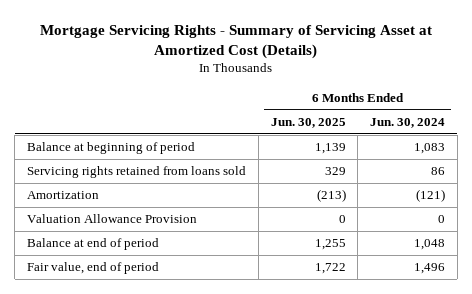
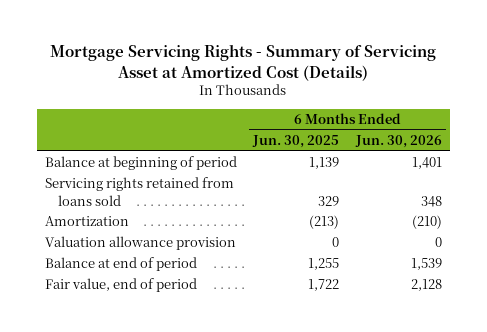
[370,117,446,128] Jun. 30, 2024 -> none
none -> [355,135,443,149] Jun. 30, 2026
[27,214,198,224] Valuation Allowance Provision -> [44,236,236,251] Valuation allowance provision

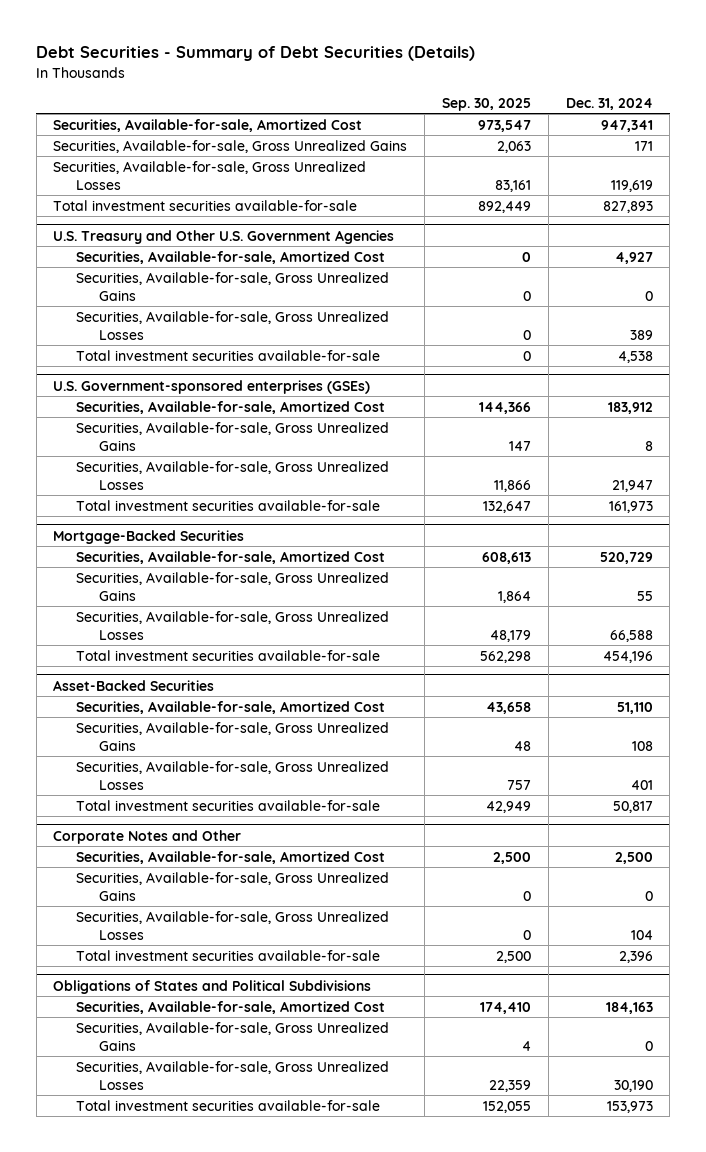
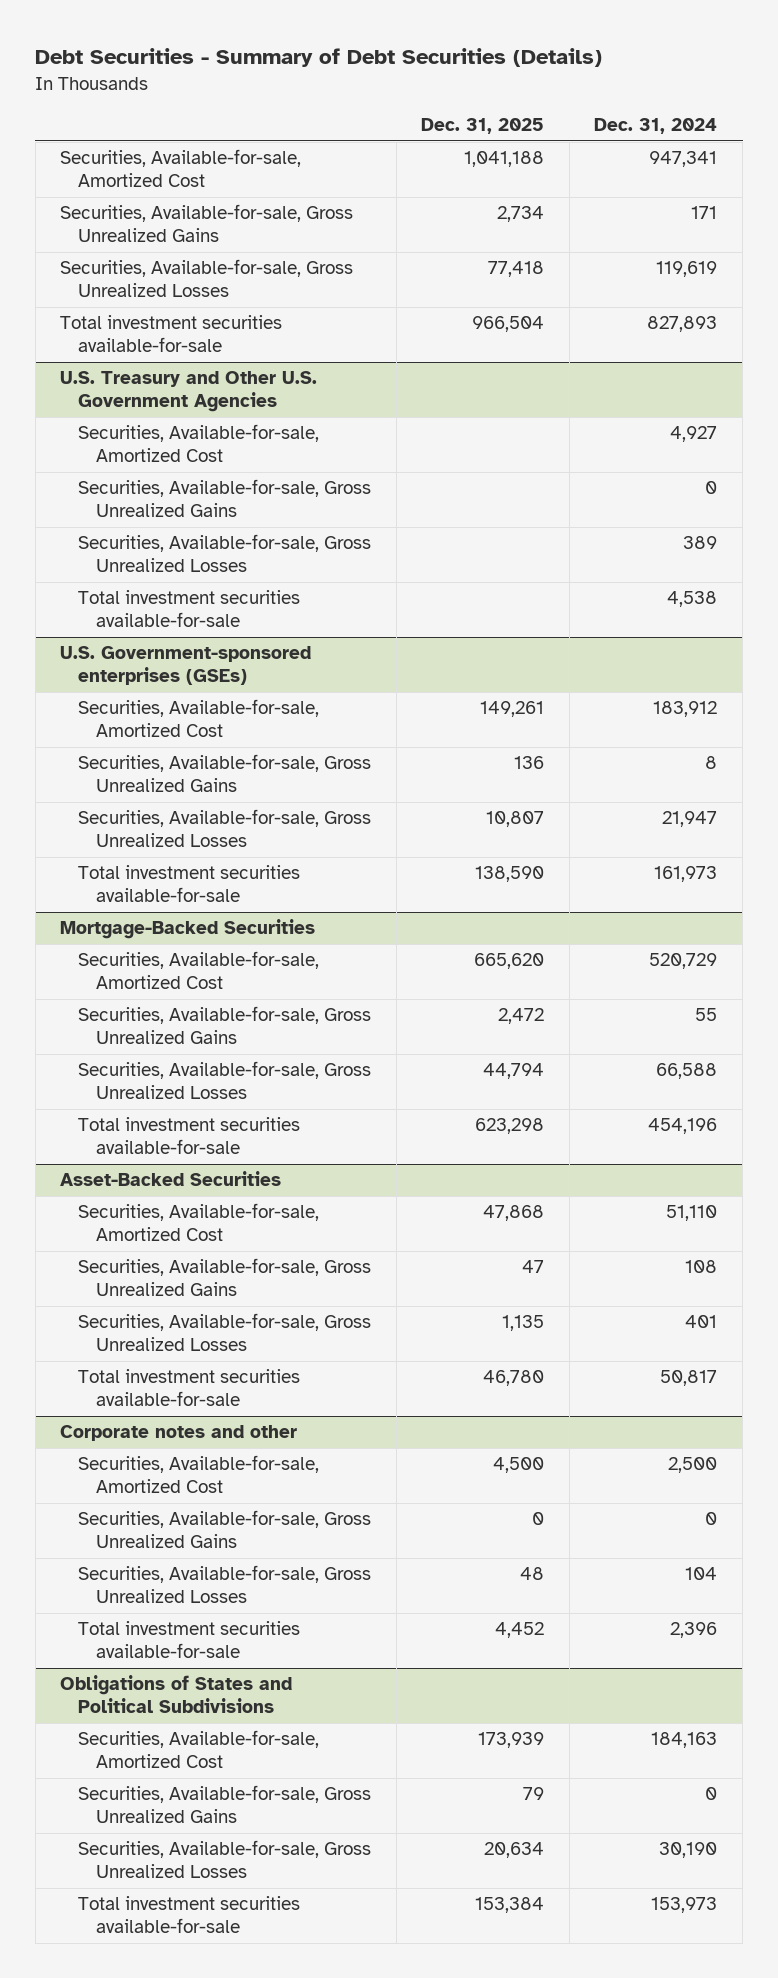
[442,97,532,111] Sep. 30, 2025 -> none
none -> [421,117,545,134] Dec. 31, 2025
[53,829,242,844] Corporate Notes and Other -> [60,1425,298,1442] Corporate notes and other

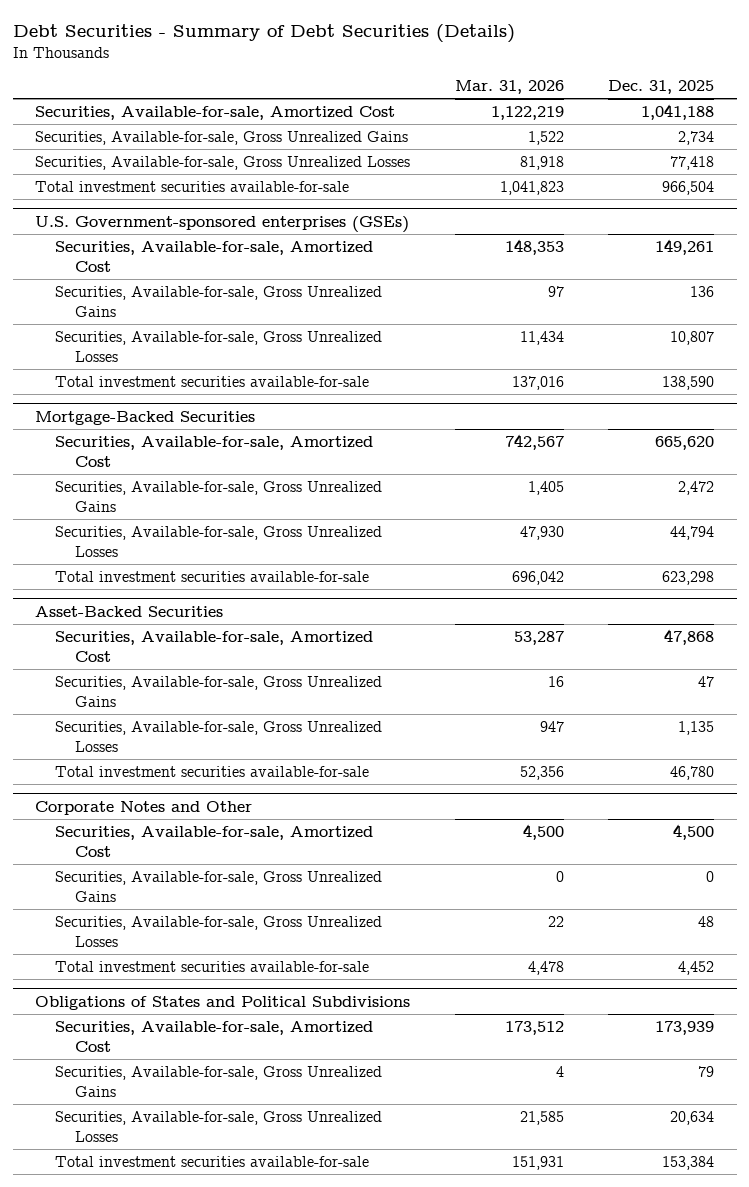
[594,117,718,134] Dec. 31, 2024 -> none
none -> [454,80,564,95] Mar. 31, 2026
[60,371,318,412] U.S. Treasury and Other U.S. Government Agencies -> none
[78,424,320,462] Securities, Available-for-sale, Amortized Cost -> none
[78,479,372,517] Securities, Available-for-sale, Gross Unrealized Gains -> none
[78,534,372,572] Securities, Available-for-sale, Gross Unrealized Losses -> none
[78,590,301,627] Total investment securities available-for-sale -> none
[60,1425,298,1442] Corporate notes and other -> [35,800,253,815] Corporate Notes and Other

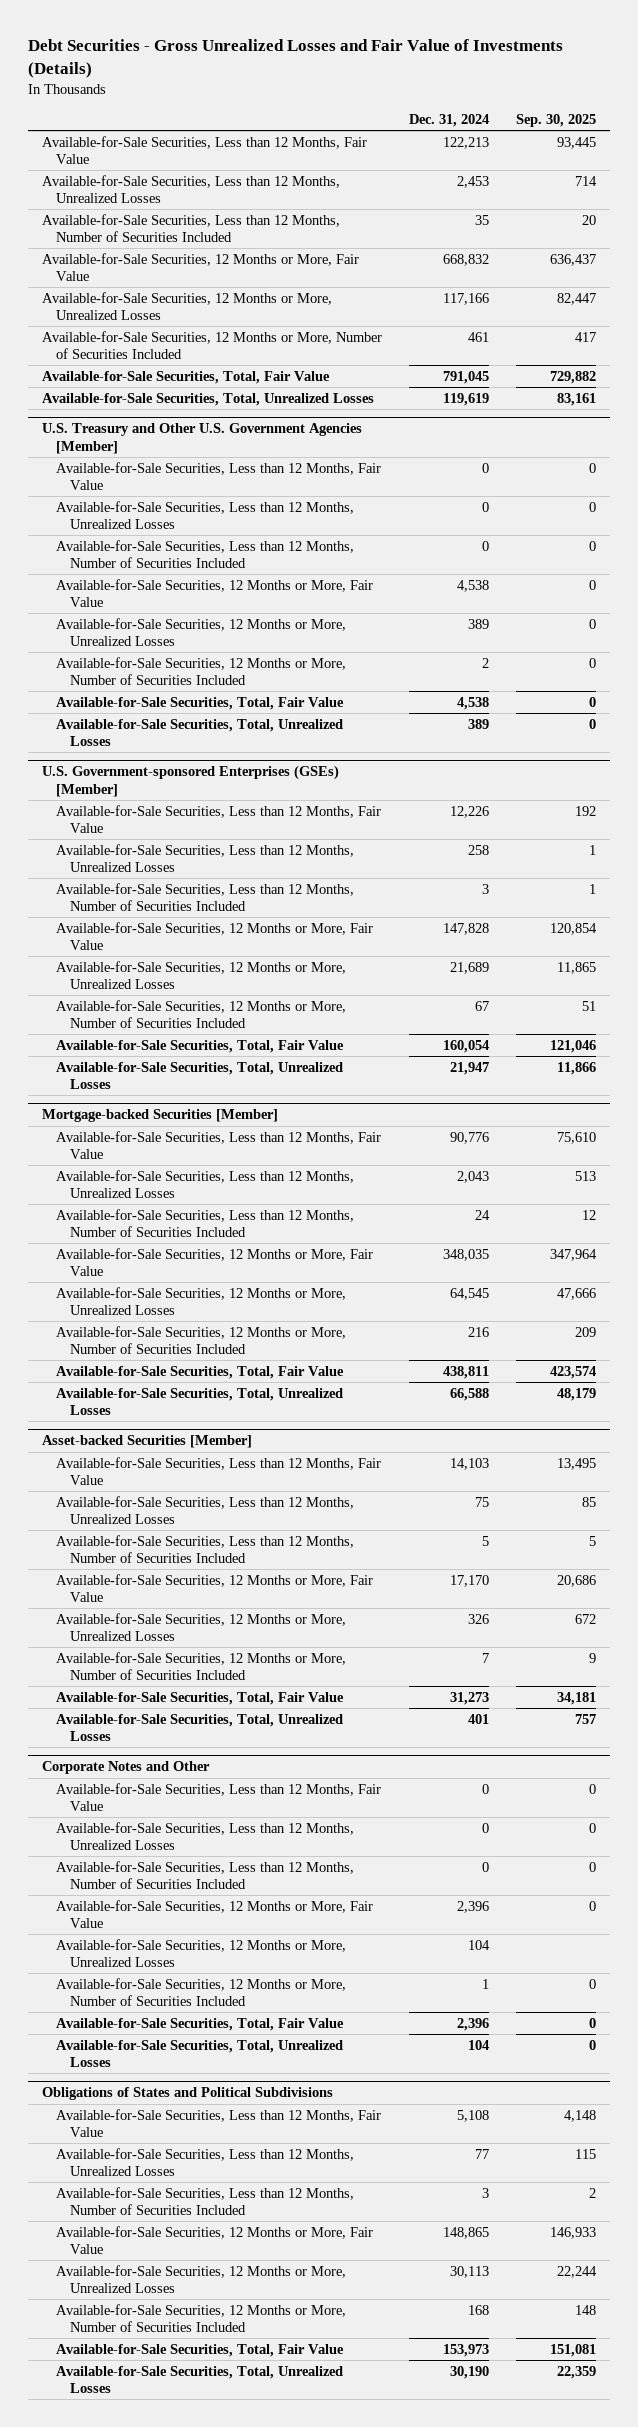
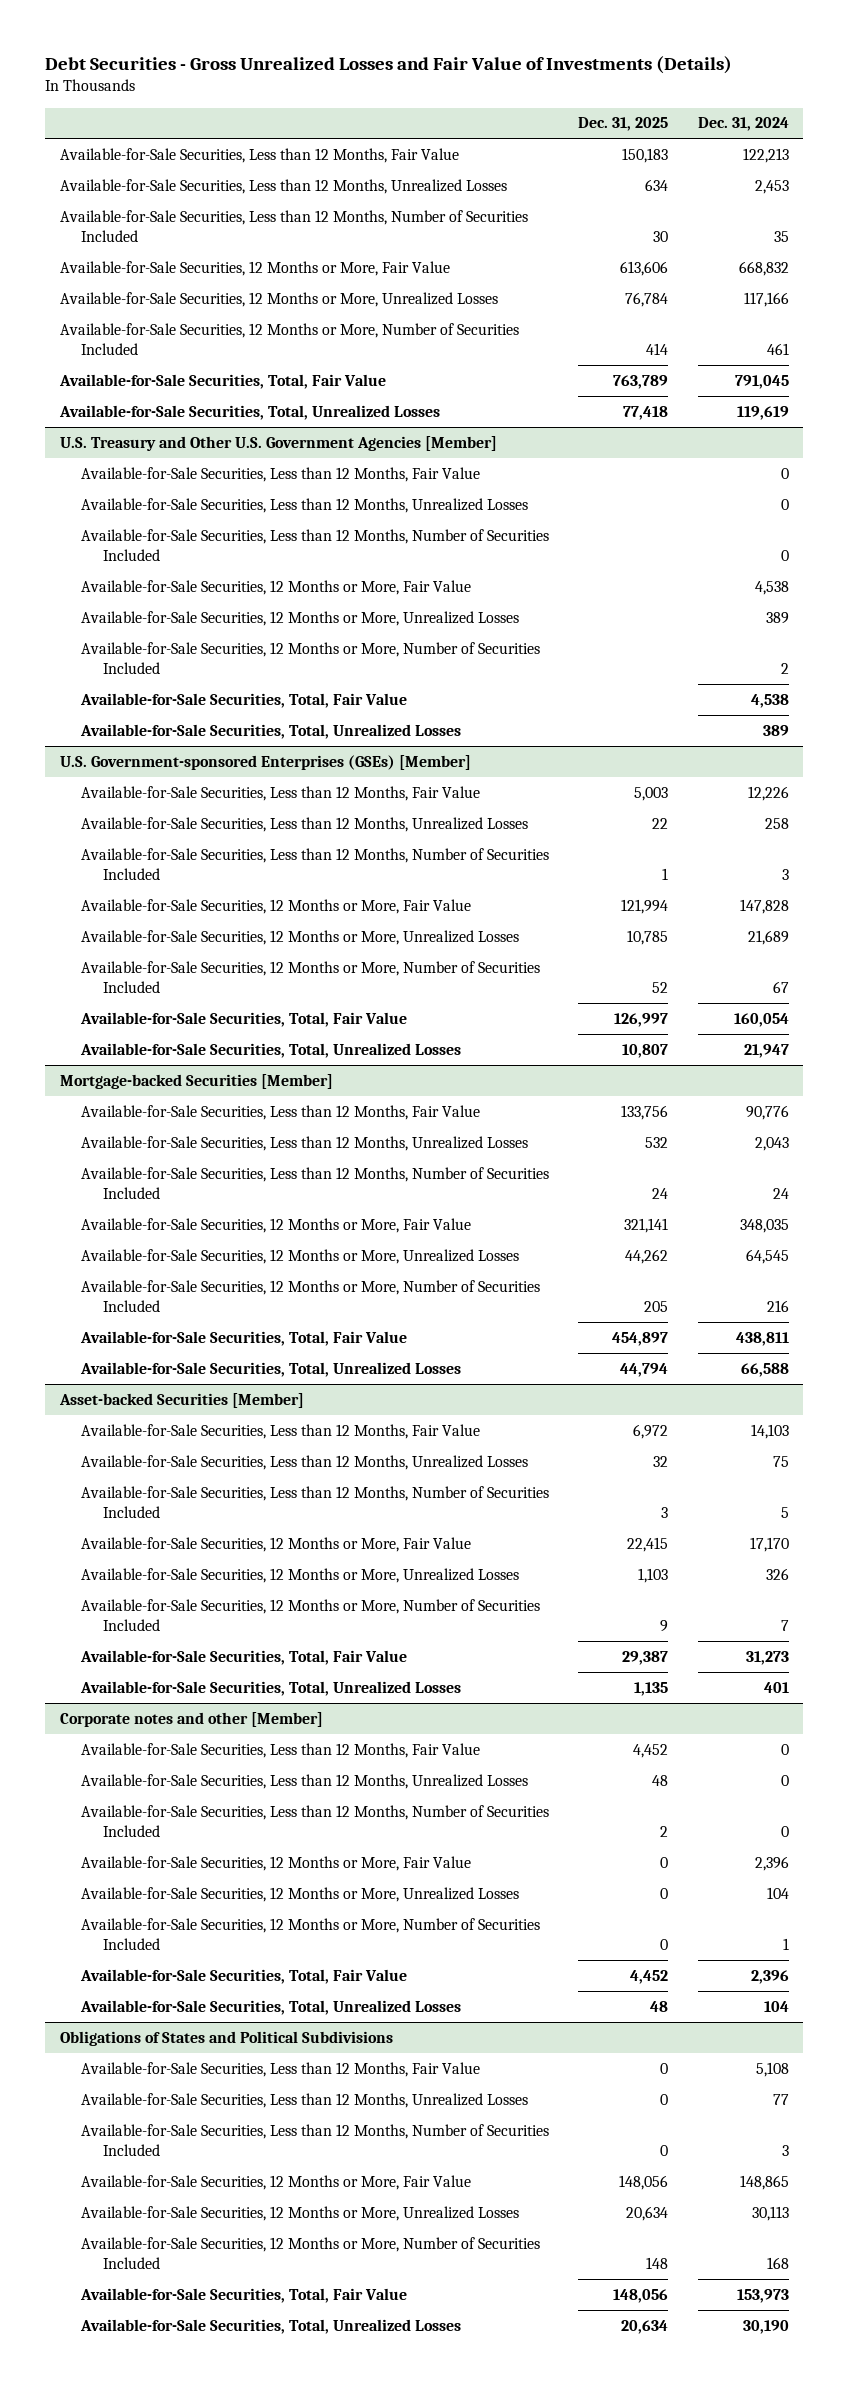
[516,114,597,128] Sep. 30, 2025 -> none
none -> [578,117,669,132] Dec. 31, 2025
[41,1761,210,1775] Corporate Notes and Other -> [59,1711,323,1727] Corporate notes and other [Member]

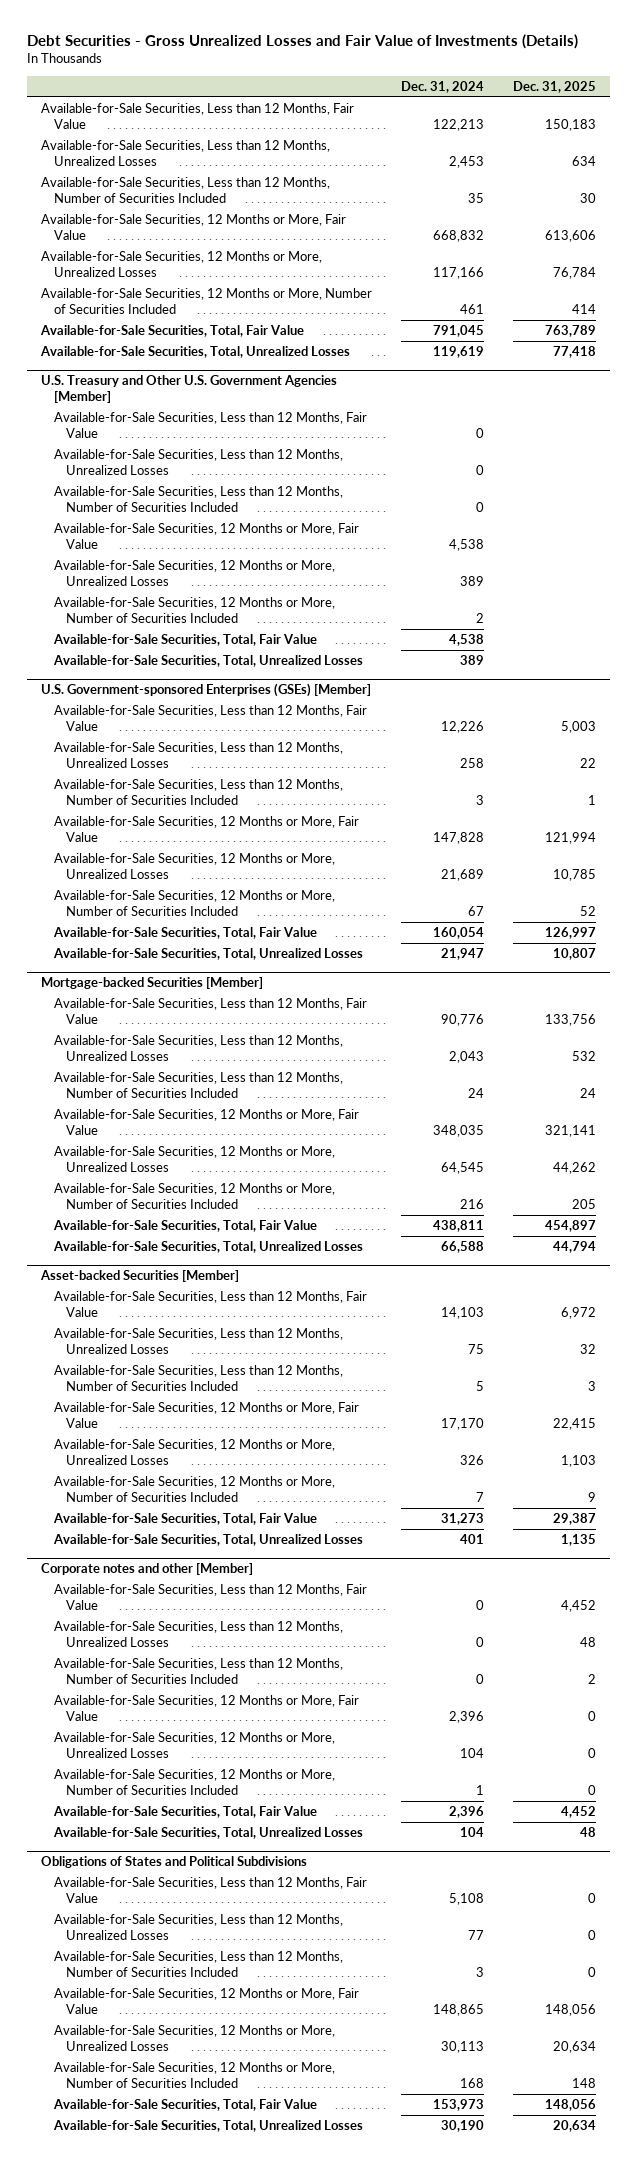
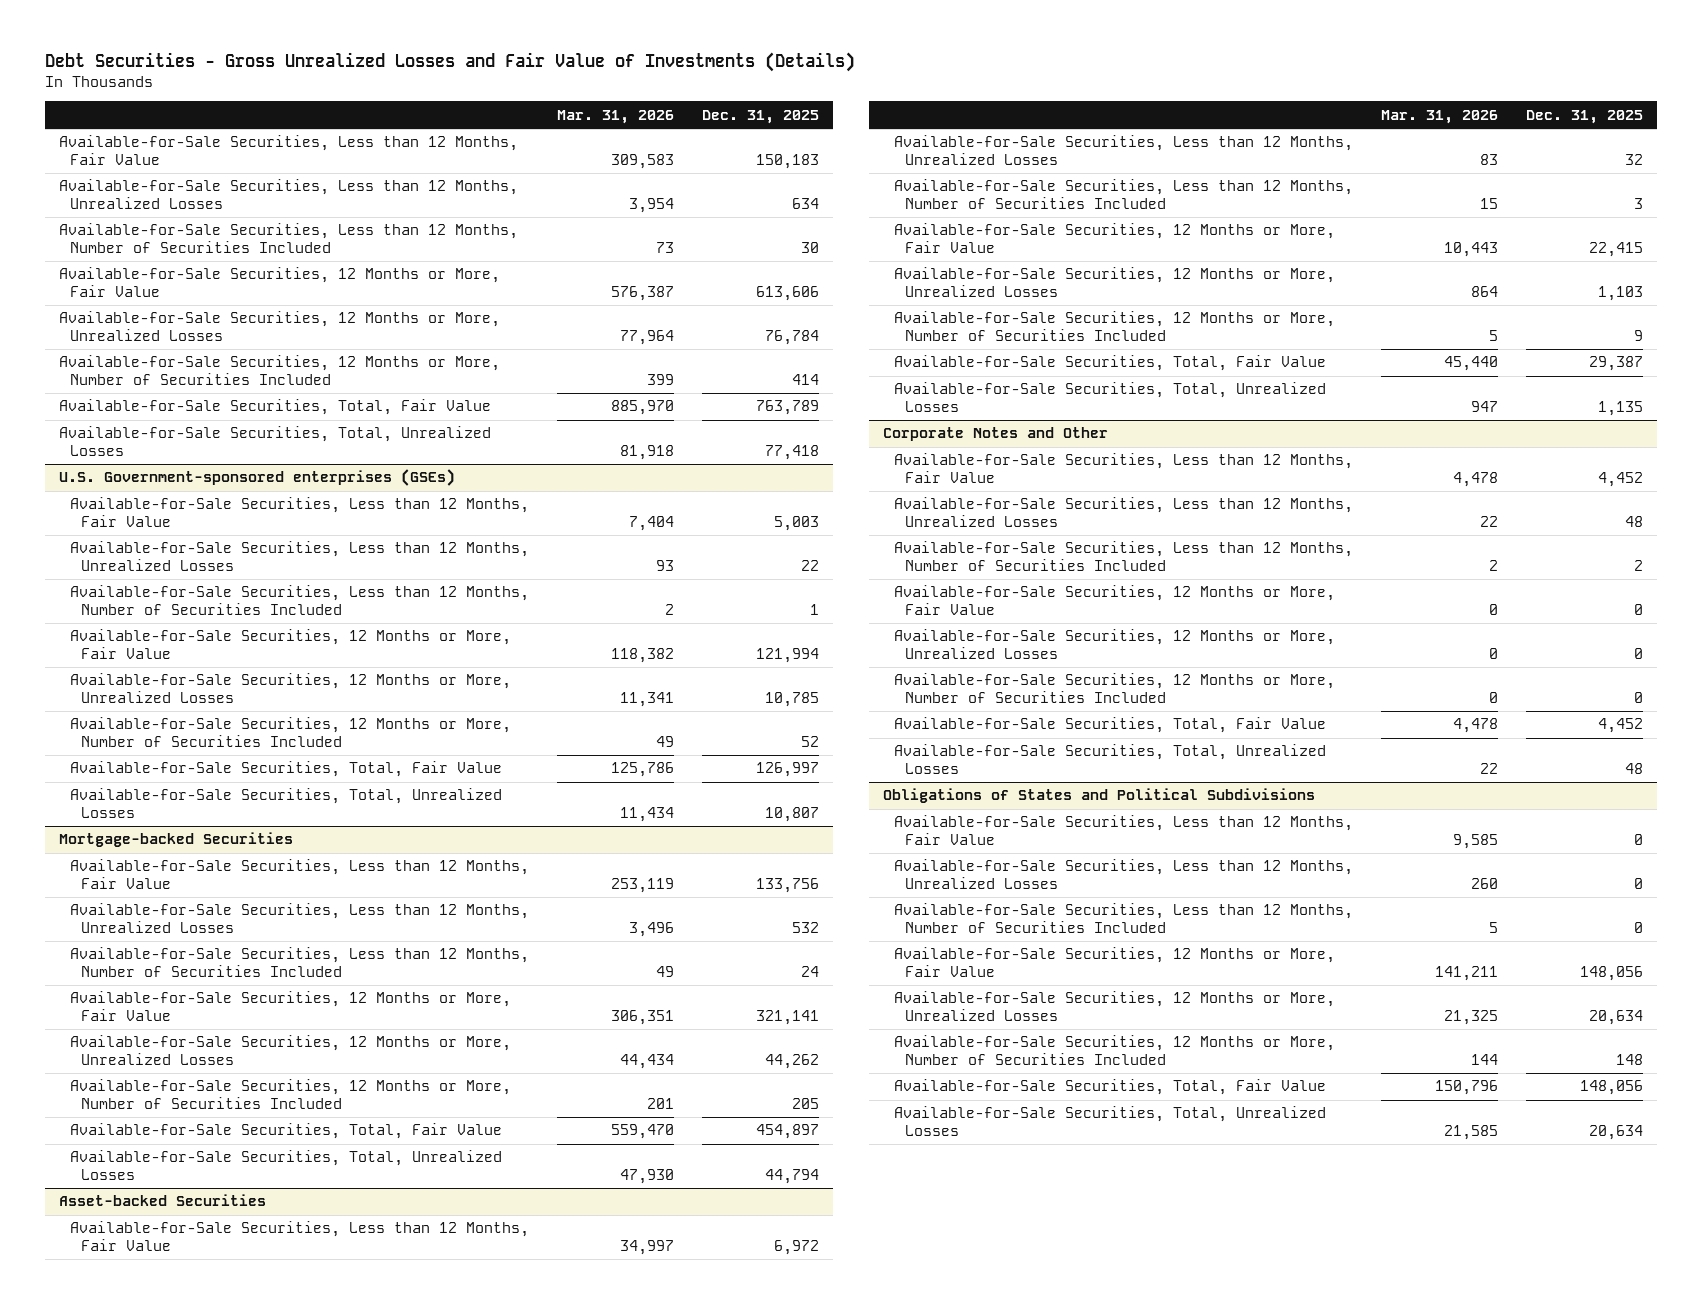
[400,81,484,94] Dec. 31, 2024 -> none
none -> [556,109,674,124] Mar. 31, 2026
[40,375,337,404] U.S. Treasury and Other U.S. Government Agencies [Member] -> none
[53,412,367,439] Available-for-Sale Securities, Less than 12 Months, Fair Value -> none
[53,449,343,476] Available-for-Sale Securities, Less than 12 Months, Unrealized Losses -> none
[53,486,343,513] Available-for-Sale Securities, Less than 12 Months, Number of Securities Included -> none
[53,523,359,550] Available-for-Sale Securities, 12 Months or More, Fair Value -> none
[53,560,335,587] Available-for-Sale Securities, 12 Months or More, Unrealized Losses -> none
[53,597,335,624] Available-for-Sale Securities, 12 Months or More, Number of Securities Included -> none
[52,634,317,647] Available-for-Sale Securities, Total, Fair Value -> none
[52,655,363,668] Available-for-Sale Securities, Total, Unrealized Losses -> none
[40,683,371,698] U.S. Government-sponsored Enterprises (GSEs) [Member] -> [58,469,455,487] U.S. Government-sponsored enterprises (GSEs)
[40,977,263,990] Mortgage-backed Securities [Member] -> [58,832,293,848] Mortgage-backed Securities
[39,1270,239,1283] Asset-backed Securities [Member] -> [58,1194,266,1207] Asset-backed Securities
[40,1563,253,1576] Corporate notes and other [Member] -> [883,427,1109,442] Corporate Notes and Other

